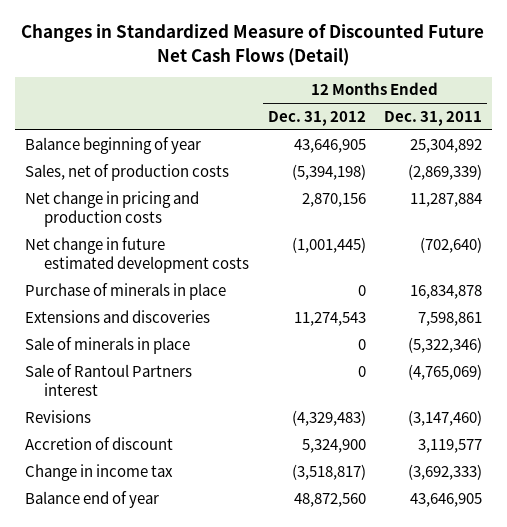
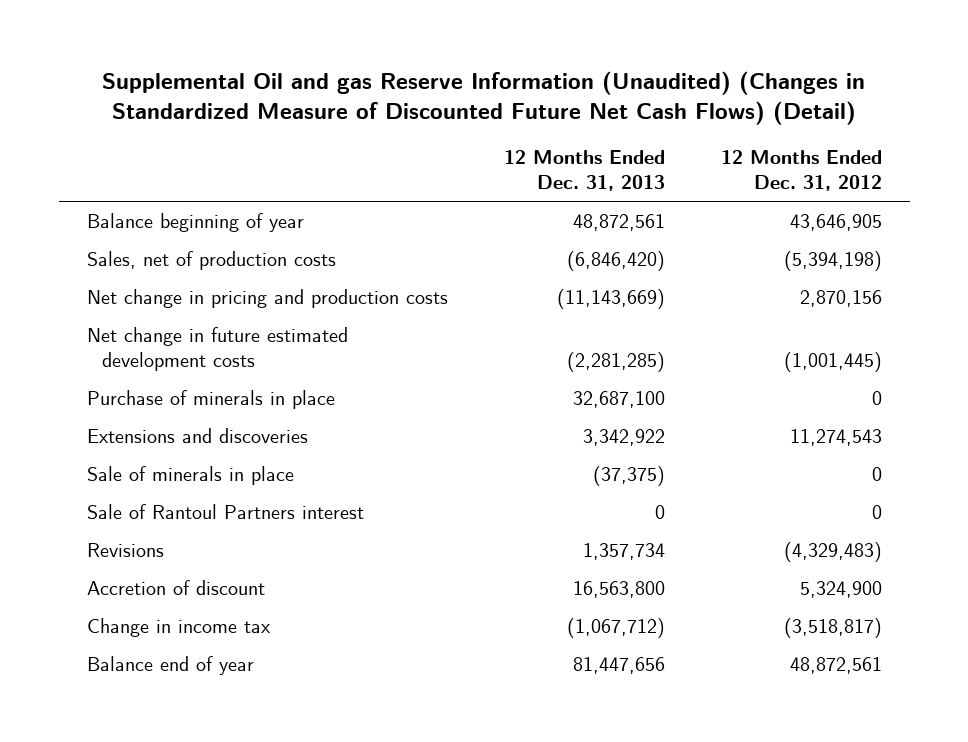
[21,24,485,66] Changes in Standardized Measure of Discounted Future Net Cash Flows (Detail) -> [102,70,866,125] Supplemental Oil and gas Reserve Information (Unaudited) (Changes in Standardized Measure of Discounted Future Net Cash Flows) (Detail)
[384,111,483,127] Dec. 31, 2011 -> none
none -> [503,149,665,191] 12 Months Ended Dec. 31, 2013
[293,492,366,507] 48,872,560 -> [789,656,882,674] 48,872,561

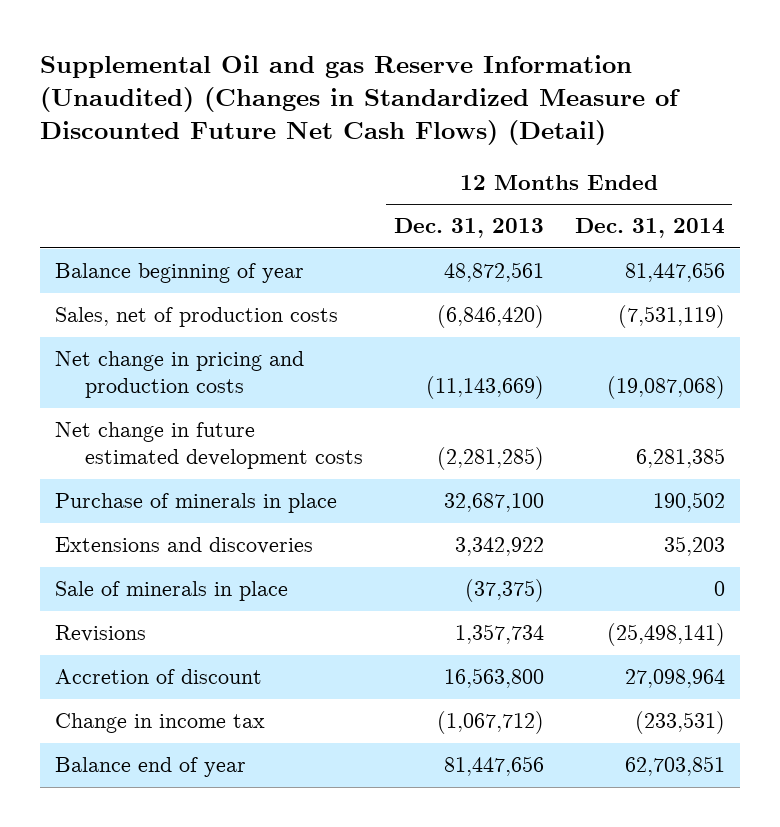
[720,149,882,191] 12 Months Ended Dec. 31, 2012 -> none
none -> [574,218,725,239] Dec. 31, 2014
[86,503,364,519] Sale of Rantoul Partners interest -> none

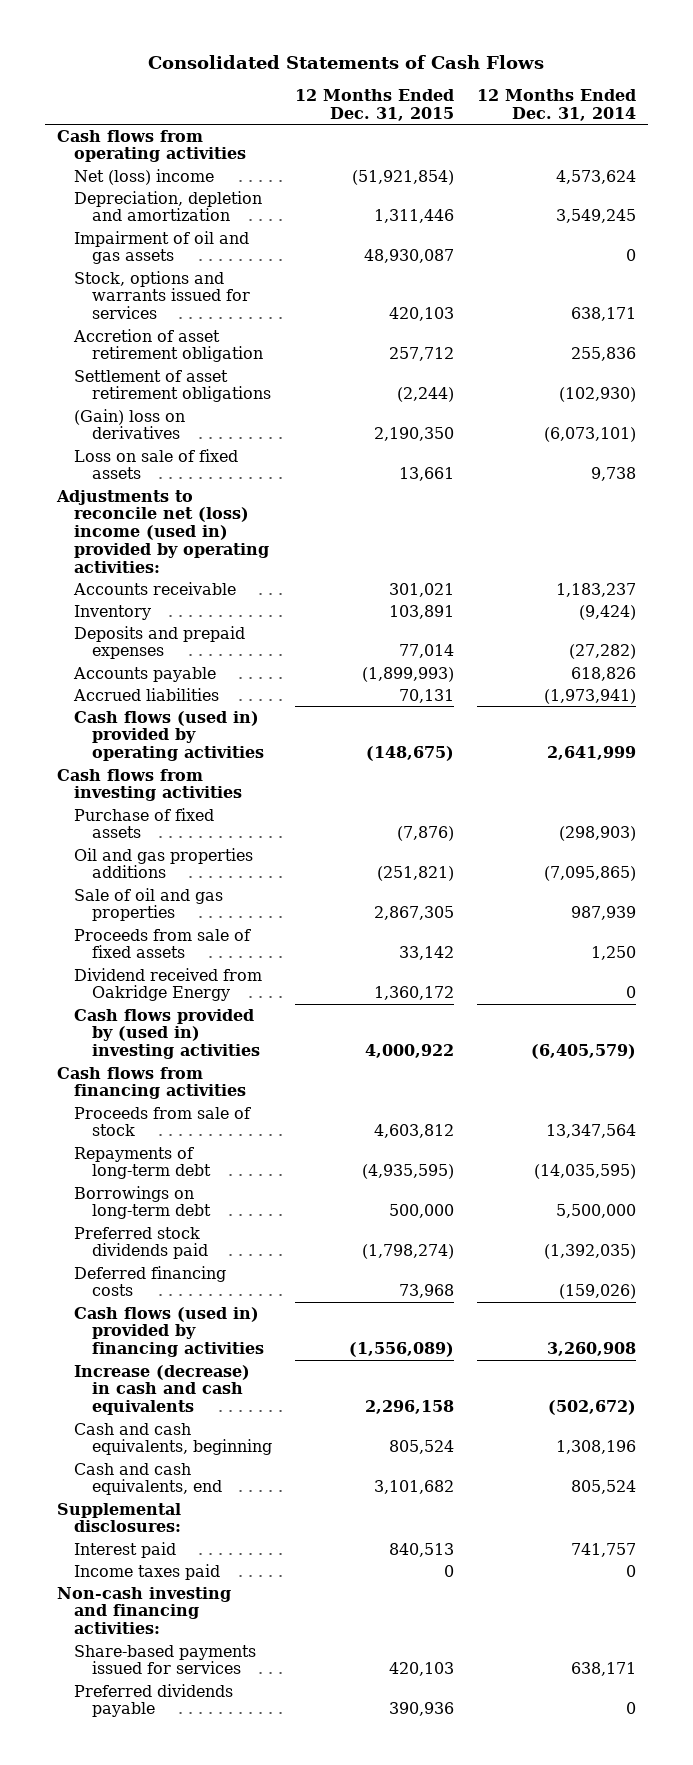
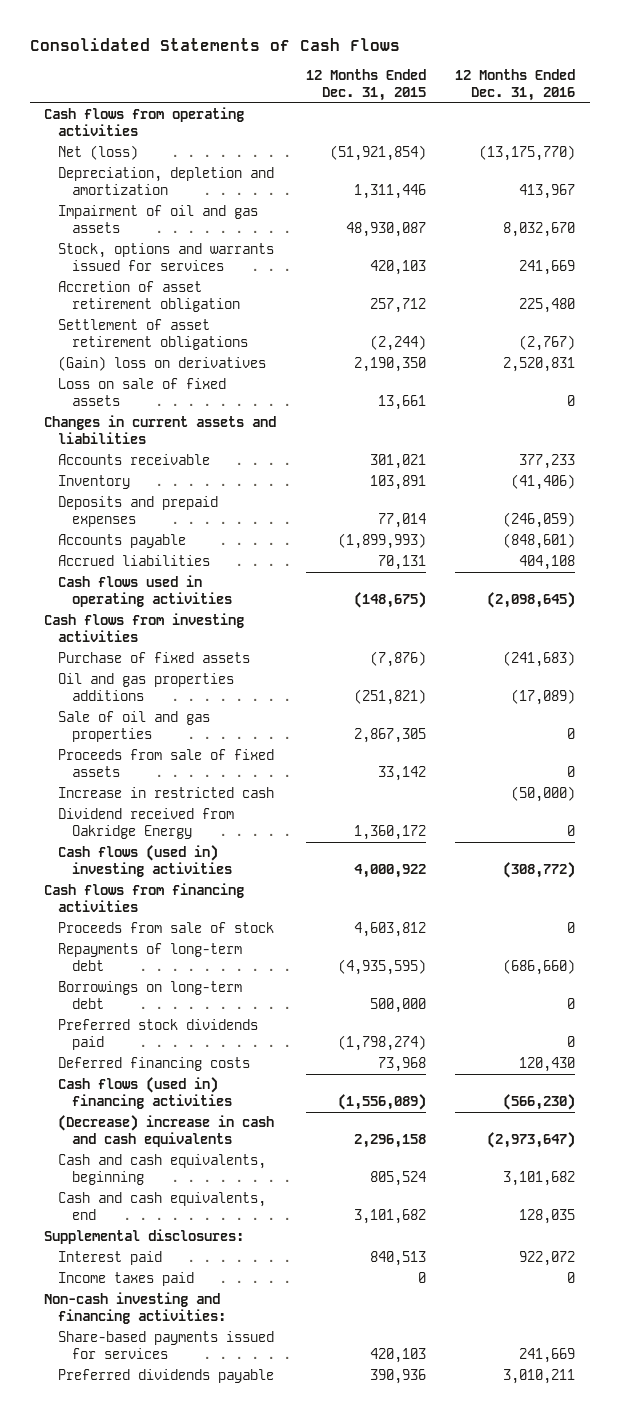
[477,89,637,121] 12 Months Ended Dec. 31, 2014 -> none
none -> [455,68,576,101] 12 Months Ended Dec. 31, 2016
[74,168,215,185] Net (loss) income -> [58,145,139,161] Net (loss)
[55,489,270,573] Adjustments to reconcile net (loss) income (used in) provided by operating activities: -> none
none -> [44,415,277,445] Changes in current assets and liabilities
[74,710,264,762] Cash flows (used in) provided by operating activities -> [58,575,233,608] Cash flows used in operating activities
none -> [58,787,275,799] Increase in restricted cash
[74,1008,260,1060] Cash flows provided by (used in) investing activities -> [58,845,233,878] Cash flows (used in) investing activities
[74,1306,264,1358] Cash flows (used in) provided by financing activities -> [58,1077,233,1110] Cash flows (used in) financing activities
[74,1364,251,1416] Increase (decrease) in cash and cash equivalents -> [58,1115,275,1148] (Decrease) increase in cash and cash equivalents

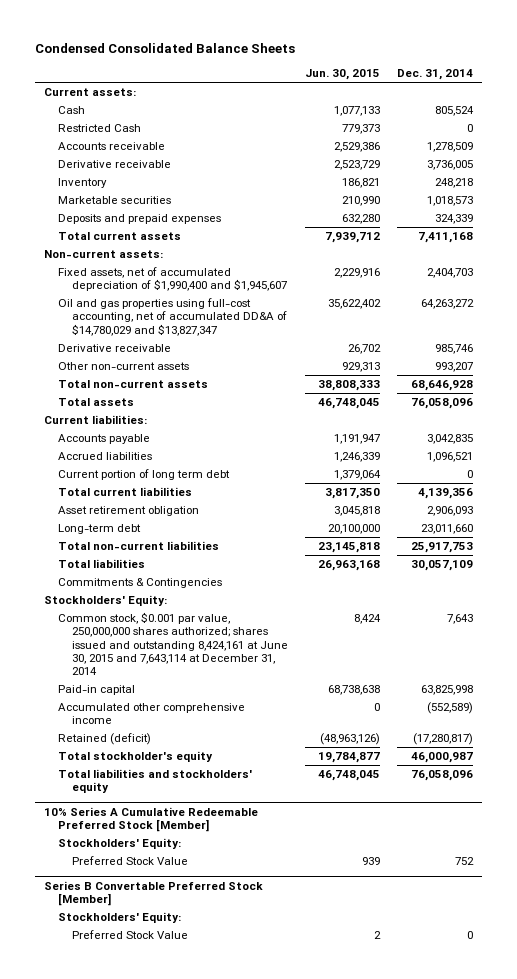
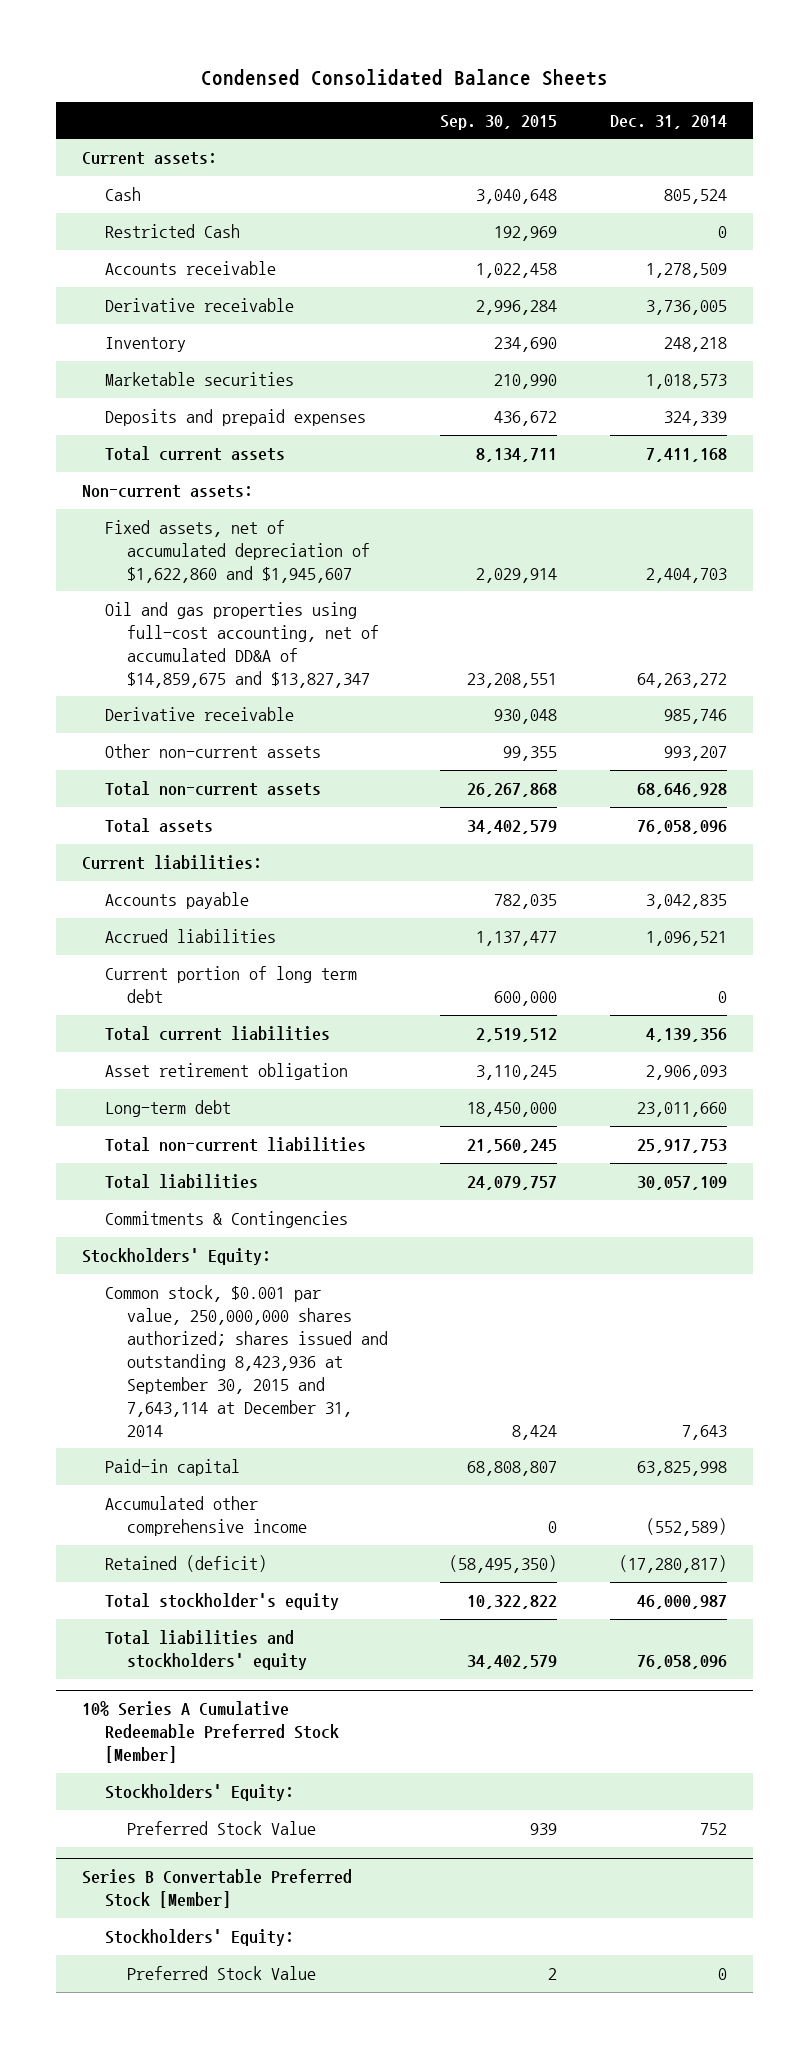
[305,69,381,81] Jun. 30, 2015 -> none
none -> [440,114,558,130] Sep. 30, 2015
[57,267,287,292] Fixed assets, net of accumulated depreciation of $1,990,400 and $1,945,607 -> [104,519,370,583] Fixed assets, net of accumulated depreciation of $1,622,860 and $1,945,607
[57,298,287,336] Oil and gas properties using full-cost accounting, net of accumulated DD&A of $14,780,029 and $13,827,347 -> [104,601,379,688] Oil and gas properties using full-cost accounting, net of accumulated DD&A of $14,859,675 and $13,827,347
[57,612,288,675] Common stock, $0.001 par value, 250,000,000 shares authorized; shares issued and outstanding 8,424,161 at June 30, 2015 and 7,643,114 at December 31, 2014 -> [104,1284,388,1437] Common stock, $0.001 par value, 250,000,000 shares authorized; shares issued and outstanding 8,423,936 at September 30, 2015 and 7,643,114 at December 31, 2014

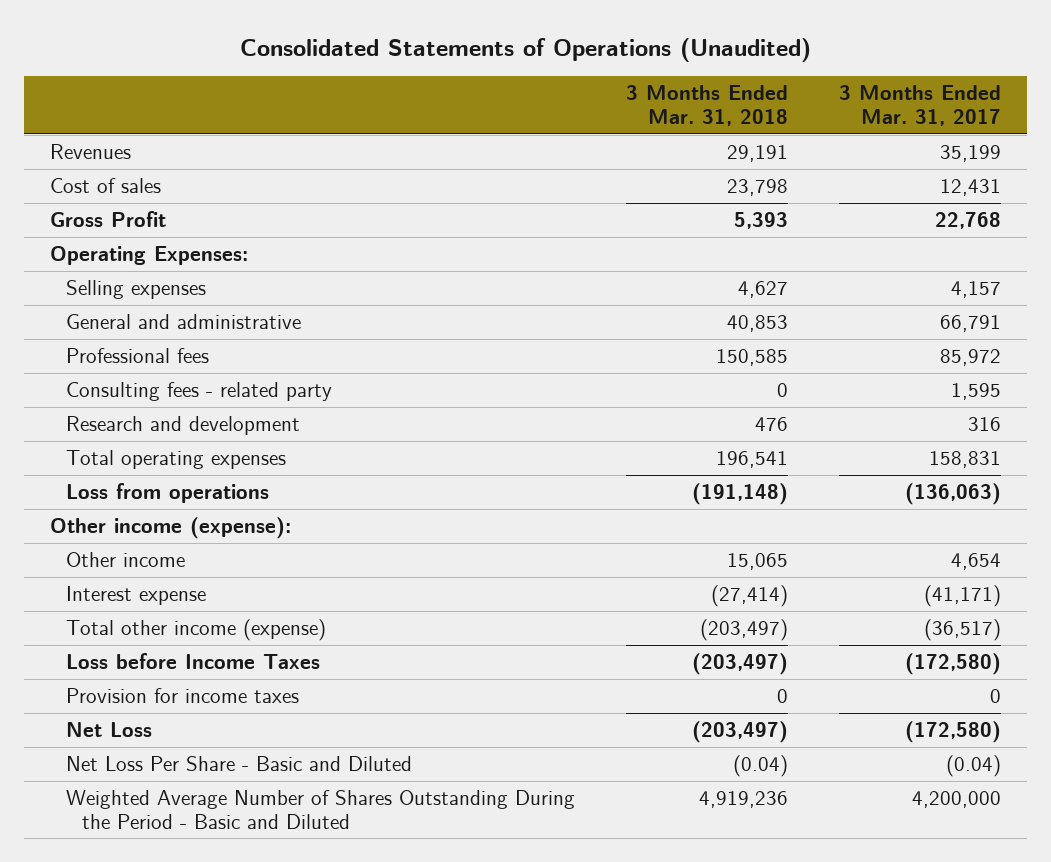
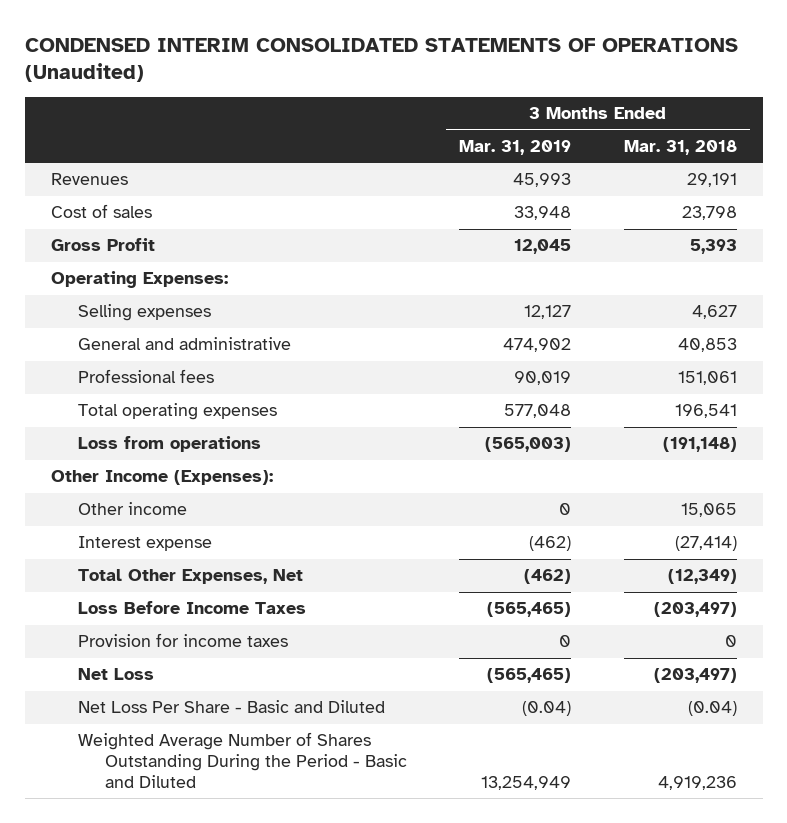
[239,37,811,62] Consolidated Statements of Operations (Unaudited) -> [24,38,738,83] CONDENSED INTERIM CONSOLIDATED STATEMENTS OF OPERATIONS (Unaudited)
[839,85,1002,126] 3 Months Ended Mar. 31, 2017 -> none
none -> [459,140,572,156] Mar. 31, 2019
[65,381,332,401] Consulting fees - related party -> none
[65,415,300,435] Research and development -> none
[716,348,789,366] 150,585 -> [677,371,737,386] 151,061
[49,516,291,539] Other income (expense): -> [50,470,273,486] Other Income (Expenses):
[65,618,326,641] Total other income (expense) -> [77,569,303,585] Total Other Expenses, Net
[700,618,789,641] (203,497) -> [667,569,737,585] (12,349)
[65,652,320,669] Loss before Income Taxes -> [77,601,306,615] Loss Before Income Taxes

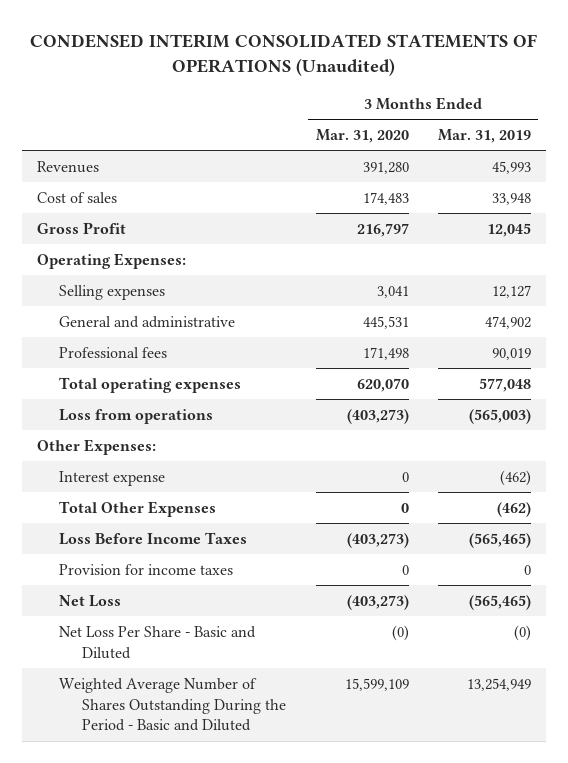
[623,140,737,156] Mar. 31, 2018 -> none
none -> [315,128,409,143] Mar. 31, 2020
[77,502,187,516] Other income -> none
[50,470,273,486] Other Income (Expenses): -> [36,438,156,455] Other Expenses:
[77,569,303,585] Total Other Expenses, Net -> [59,500,217,517] Total Other Expenses
[522,701,572,717] (0.04) -> [513,624,531,641] (0)

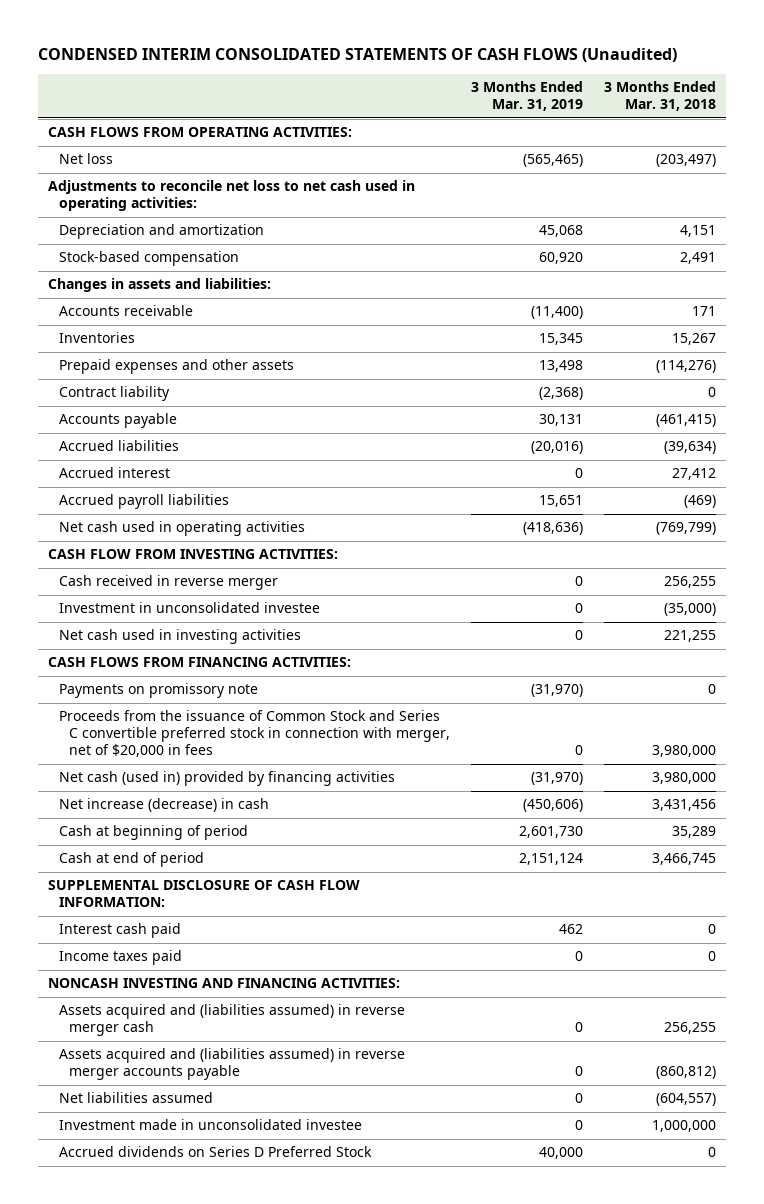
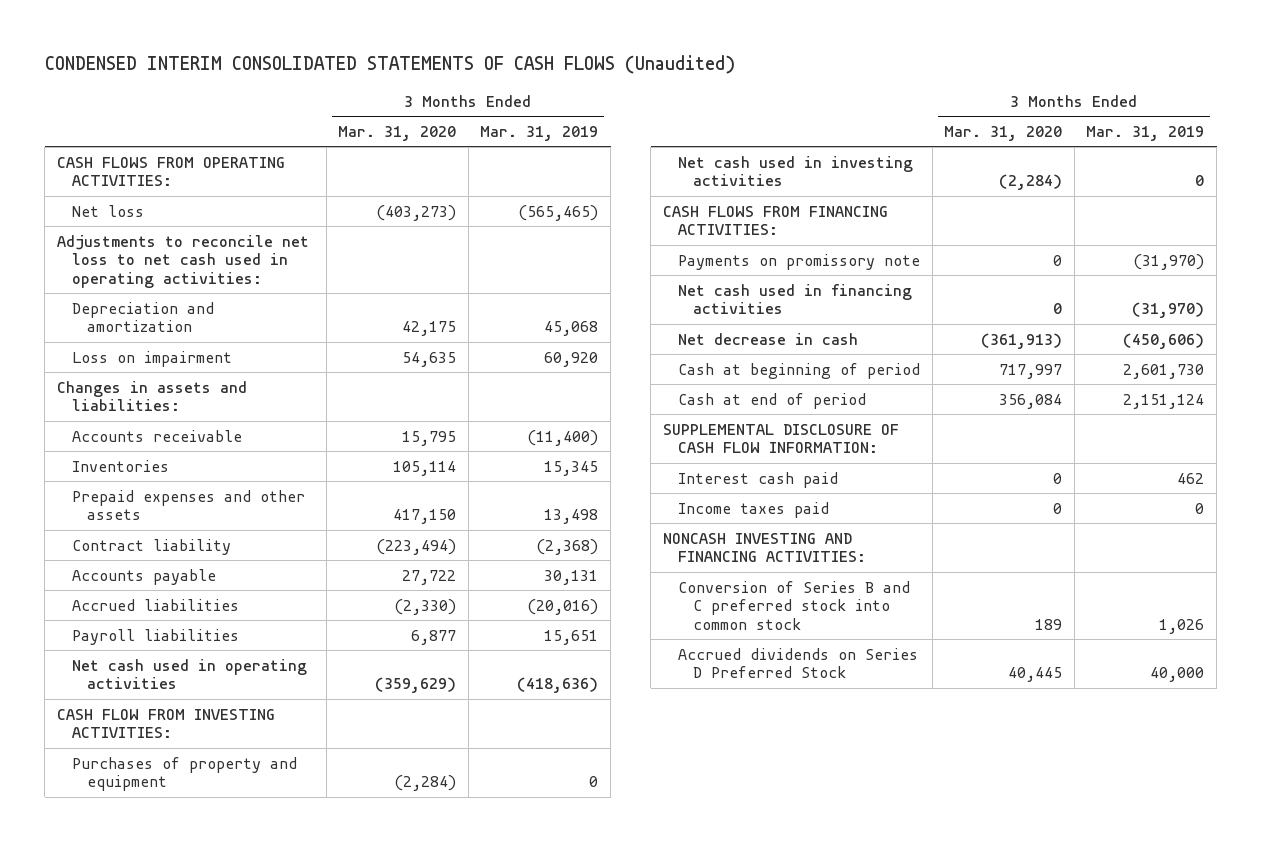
[603,81,716,112] 3 Months Ended Mar. 31, 2018 -> none
none -> [338,126,457,142] Mar. 31, 2020
[58,251,239,267] Stock-based compensation -> [72,350,233,367] Loss on impairment
[58,467,170,479] Accrued interest -> none
[58,494,229,510] Accrued payroll liabilities -> [72,628,240,645] Payroll liabilities
[58,575,278,591] Cash received in reverse merger -> none
[58,602,320,614] Investment in unconsolidated investee -> none
none -> [72,756,298,792] Purchases of property and equipment
[58,710,451,758] Proceeds from the issuance of Common Stock and Series C convertible preferred stock in connection with merger, net of $20,000 in fees -> none
[58,771,395,787] Net cash (used in) provided by financing activities -> [678,283,913,315] Net cash used in financing activities
[58,798,269,813] Net increase (decrease) in cash -> [678,332,859,345] Net decrease in cash
[58,1004,405,1037] Assets acquired and (liabilities assumed) in reverse merger cash -> none
[58,1048,405,1081] Assets acquired and (liabilities assumed) in reverse merger accounts payable -> none
[58,1092,213,1104] Net liabilities assumed -> none
[58,1119,362,1131] Investment made in unconsolidated investee -> none
none -> [678,580,911,630] Conversion of Series B and C preferred stock into common stock

